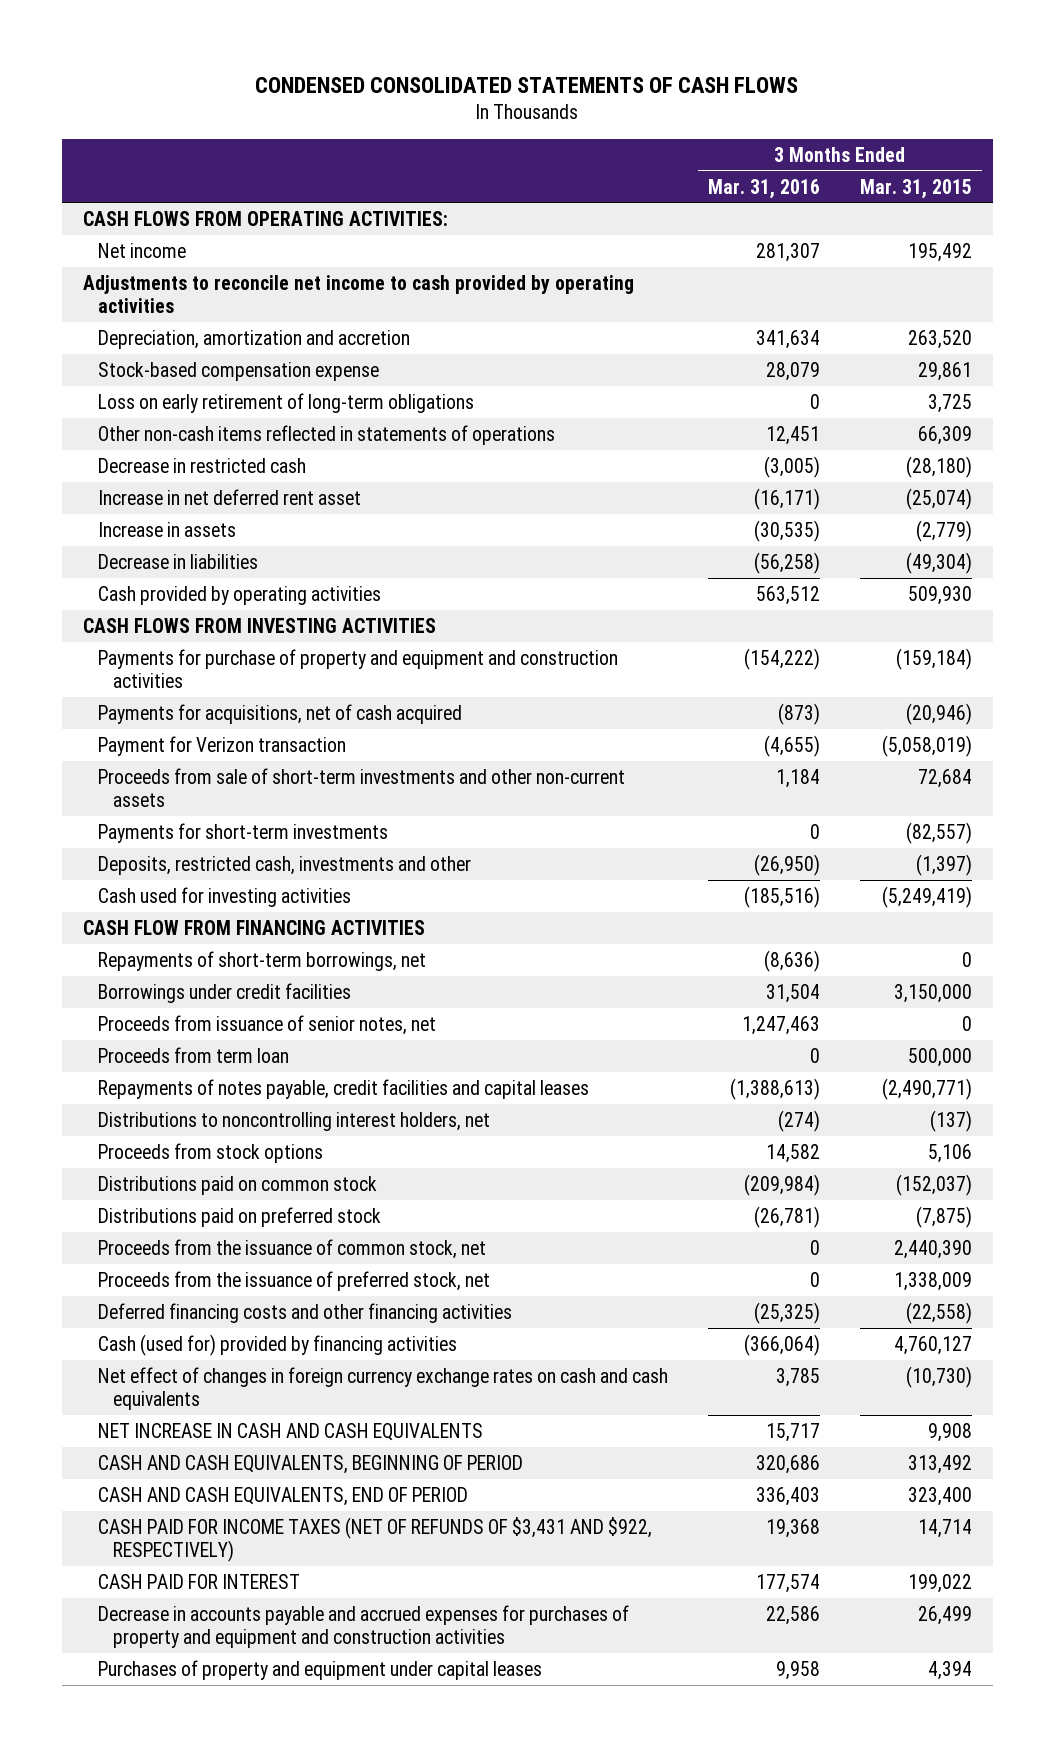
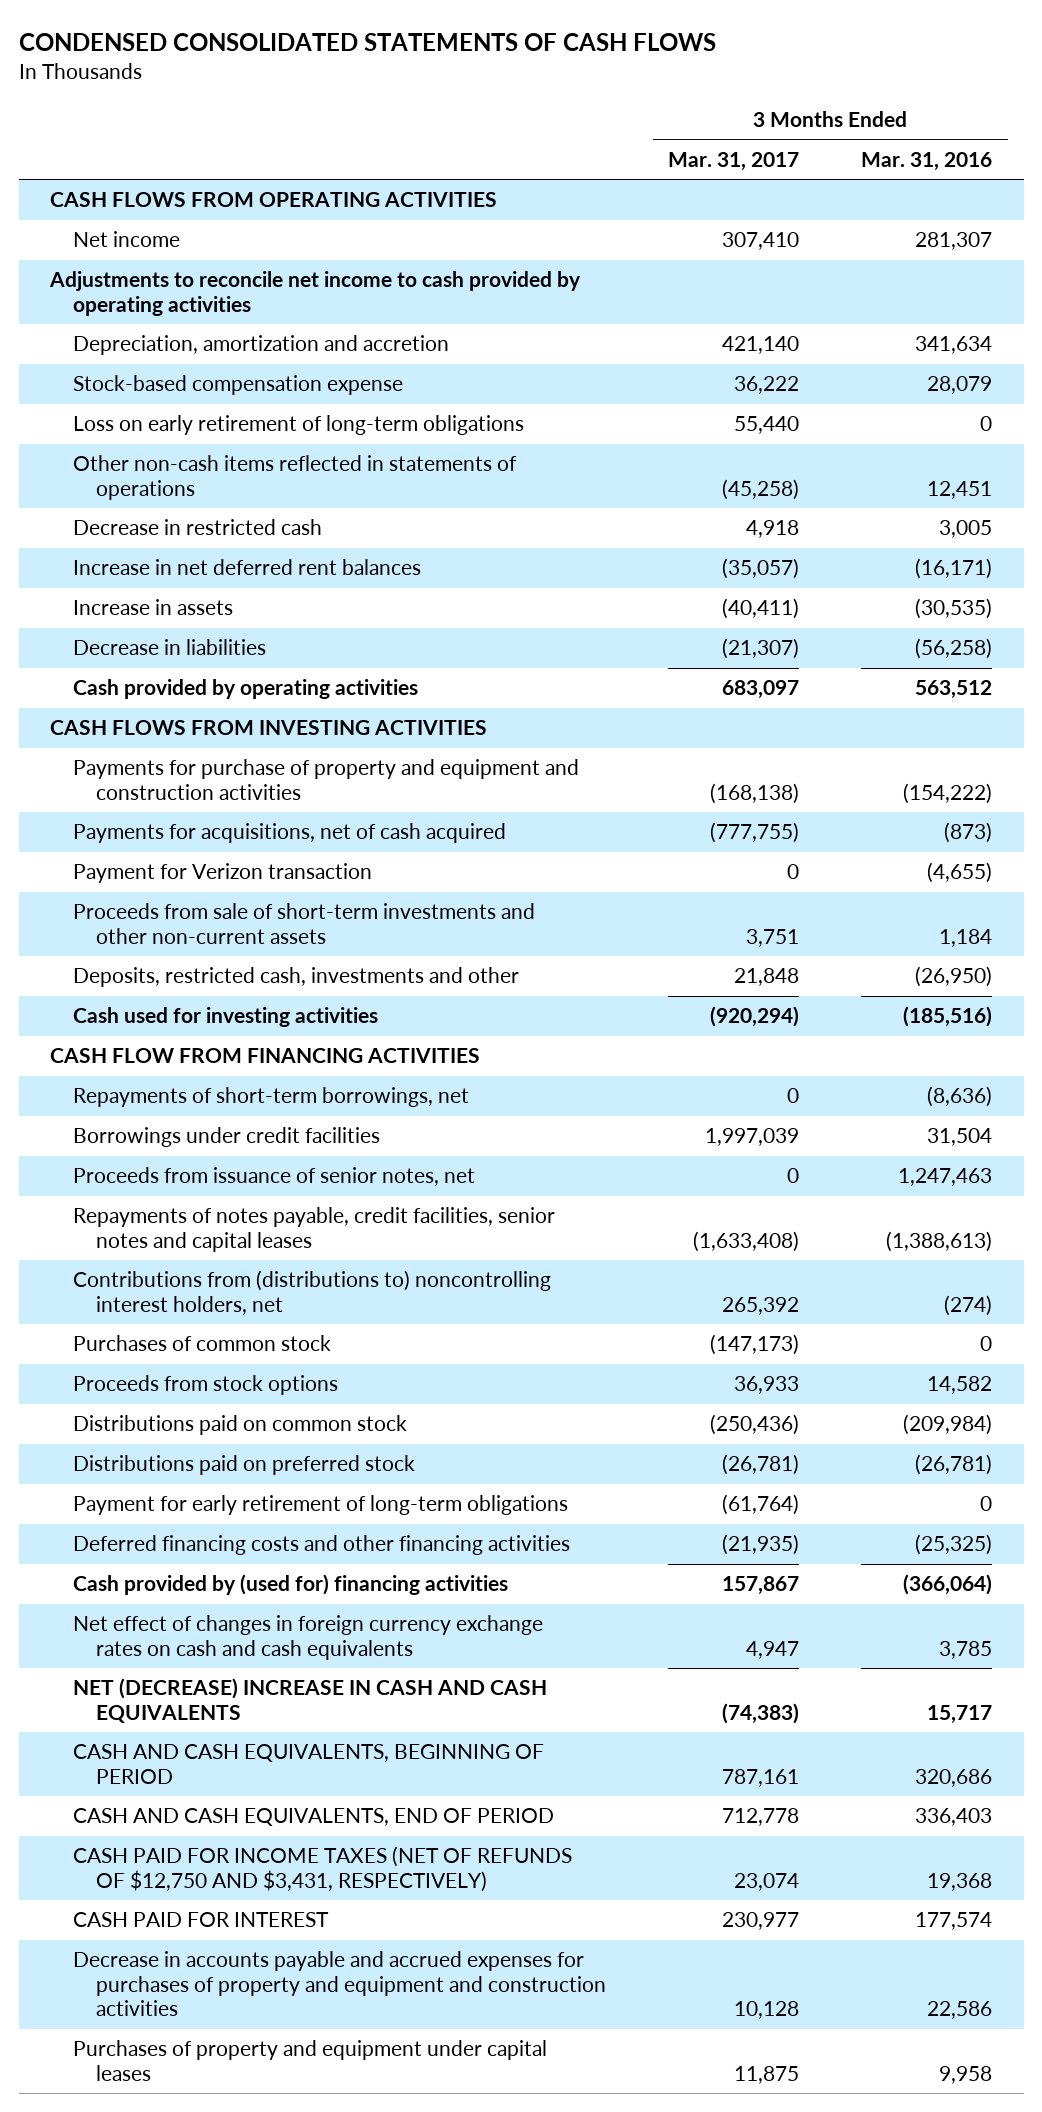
[860,178,973,199] Mar. 31, 2015 -> none
none -> [668,151,800,171] Mar. 31, 2017
[82,210,448,226] CASH FLOWS FROM OPERATING ACTIVITIES: -> [49,192,497,208] CASH FLOWS FROM OPERATING ACTIVITIES
[763,455,820,478] (3,005) -> [939,520,993,539] 3,005
[97,488,361,505] Increase in net deferred rent asset -> [72,559,421,576] Increase in net deferred rent balances
[97,822,388,843] Payments for short-term investments -> none
[97,1046,289,1063] Proceeds from term loan -> none
[97,1078,589,1099] Repayments of notes payable, credit facilities and capital leases -> [72,1207,555,1252] Repayments of notes payable, credit facilities, senior notes and capital leases
[97,1111,490,1131] Distributions to noncontrolling interest holders, net -> [72,1270,551,1315] Contributions from (distributions to) noncontrolling interest holders, net
none -> [72,1335,331,1352] Purchases of common stock
[97,1238,486,1259] Proceeds from the issuance of common stock, net -> none
[97,1270,490,1291] Proceeds from the issuance of preferred stock, net -> none
none -> [72,1495,568,1516] Payment for early retirement of long-term obligations
[97,1333,457,1356] Cash (used for) provided by financing activities -> [72,1574,508,1596] Cash provided by (used for) financing activities
[97,1422,483,1441] NET INCREASE IN CASH AND CASH EQUIVALENTS -> [72,1678,547,1723] NET (DECREASE) INCREASE IN CASH AND CASH EQUIVALENTS
[97,1516,652,1562] CASH PAID FOR INCOME TAXES (NET OF REFUNDS OF $3,431 AND $922, RESPECTIVELY) -> [72,1846,572,1892] CASH PAID FOR INCOME TAXES (NET OF REFUNDS OF $12,750 AND $3,431, RESPECTIVELY)

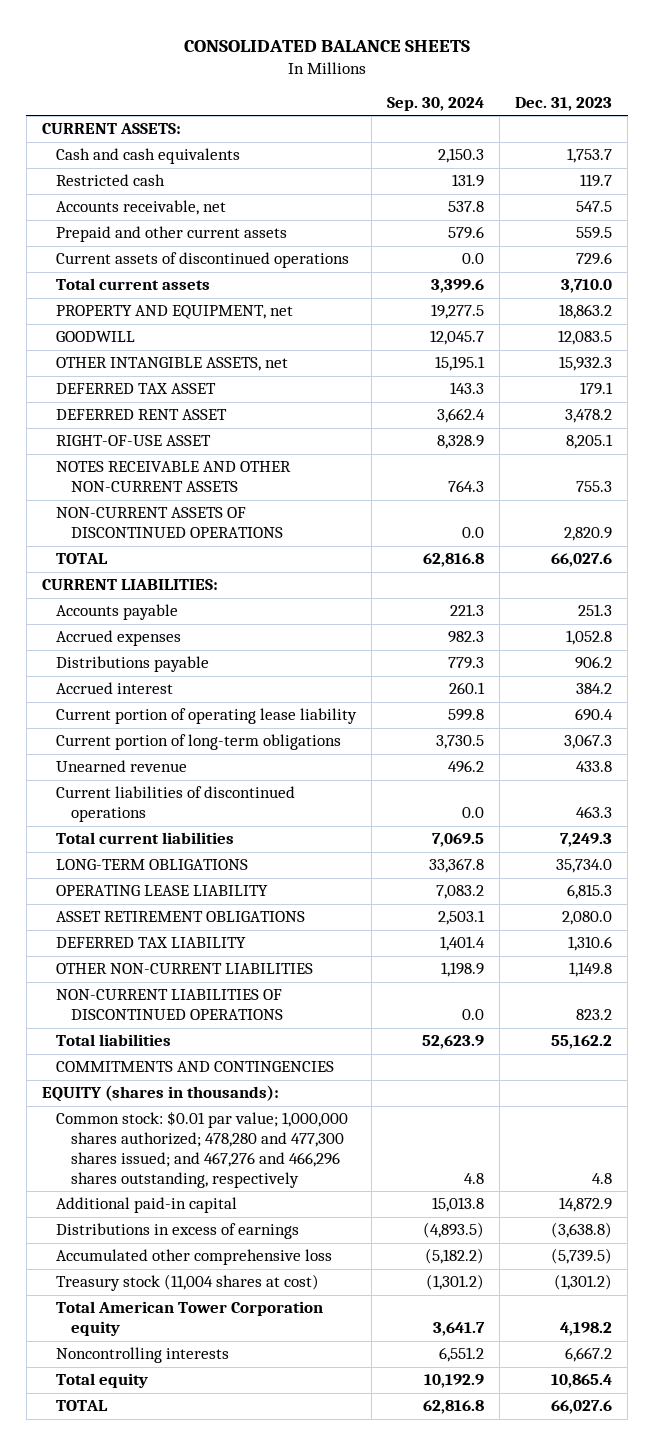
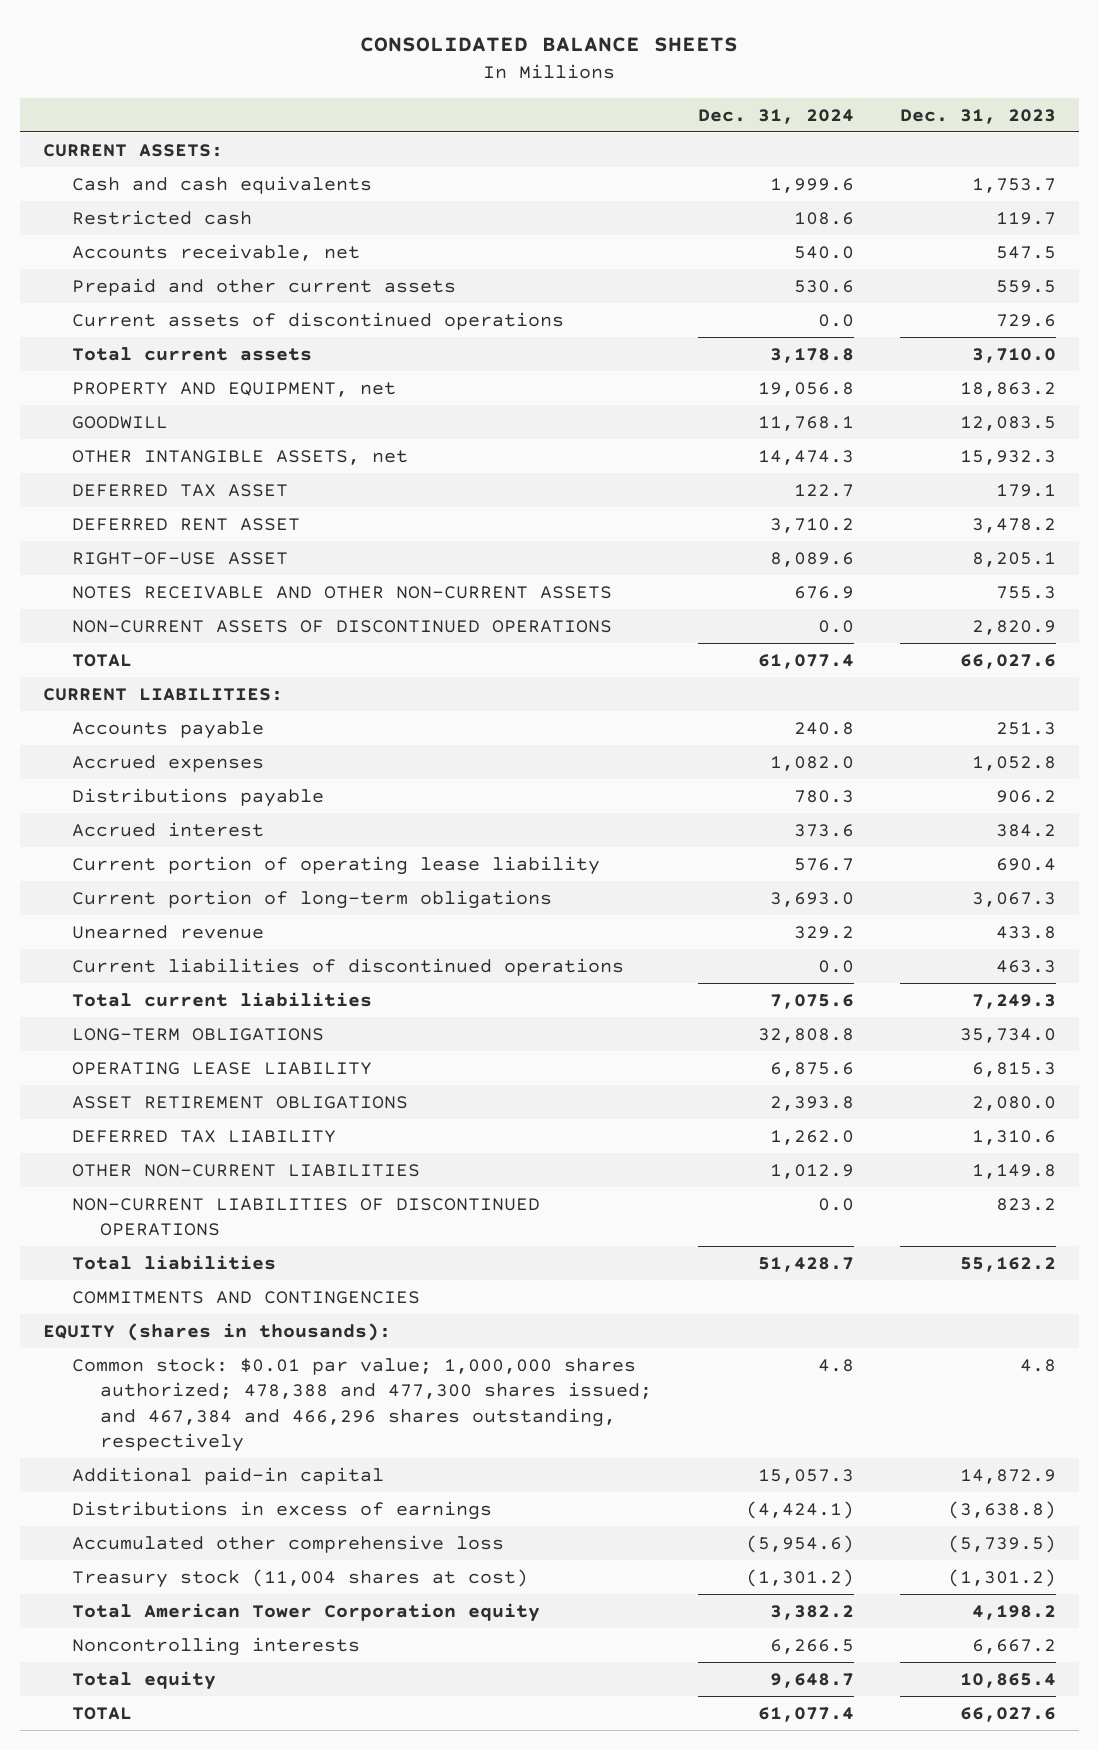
[387,97,485,112] Sep. 30, 2024 -> none
none -> [698,108,855,124] Dec. 31, 2024
[56,1111,349,1189] Common stock: $0.01 par value; 1,000,000 shares authorized; 478,280 and 477,300 shares issued; and 467,276 and 466,296 shares outstanding, respectively -> [71,1357,653,1452] Common stock: $0.01 par value; 1,000,000 shares authorized; 478,388 and 477,300 shares issued; and 467,384 and 466,296 shares outstanding, respectively

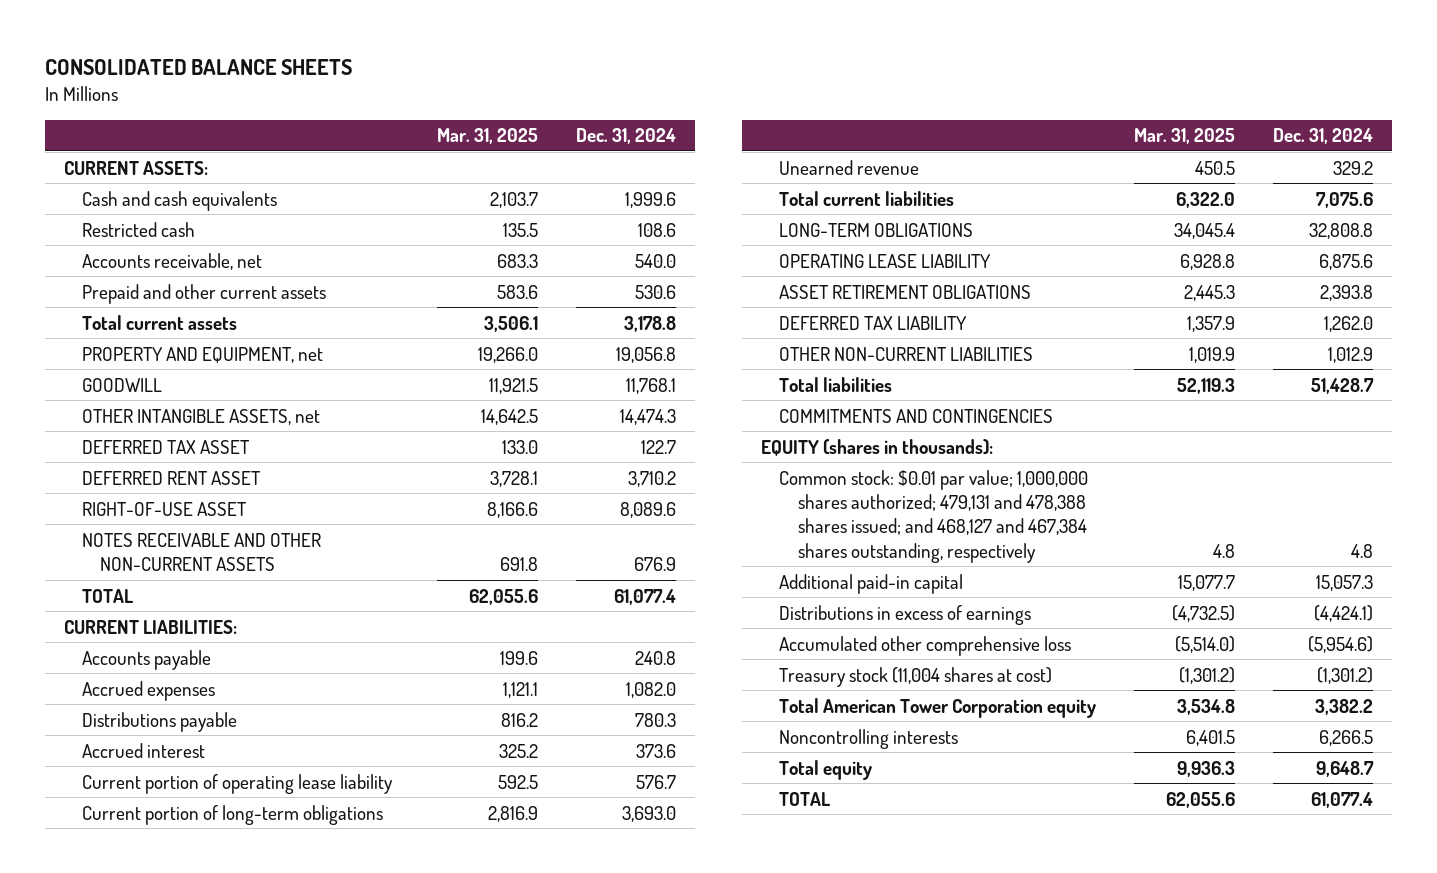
[899,108,1056,124] Dec. 31, 2023 -> none
none -> [436,128,538,145] Mar. 31, 2025
[71,311,564,330] Current assets of discontinued operations -> none
[71,619,612,633] NON-CURRENT ASSETS OF DISCONTINUED OPERATIONS -> none
[71,957,624,976] Current liabilities of discontinued operations -> none
[71,1197,540,1237] NON-CURRENT LIABILITIES OF DISCONTINUED OPERATIONS -> none
[71,1357,653,1452] Common stock: $0.01 par value; 1,000,000 shares authorized; 478,388 and 477,300 shares issued; and 467,384 and 466,296 shares outstanding, respectively -> [779,469,1089,563] Common stock: $0.01 par value; 1,000,000 shares authorized; 479,131 and 478,388 shares issued; and 468,127 and 467,384 shares outstanding, respectively

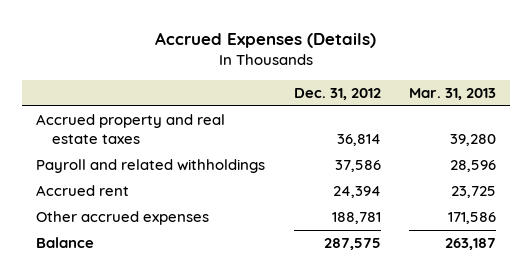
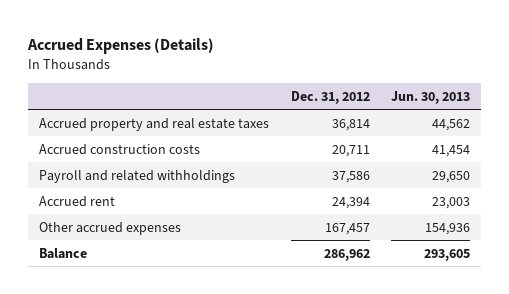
[409,88,497,101] Mar. 31, 2013 -> none
none -> [391,90,471,104] Jun. 30, 2013
none -> [39,143,201,155] Accrued construction costs
[331,212,381,225] 188,781 -> [324,222,370,235] 167,457
[323,238,381,251] 287,575 -> [323,248,370,261] 286,962

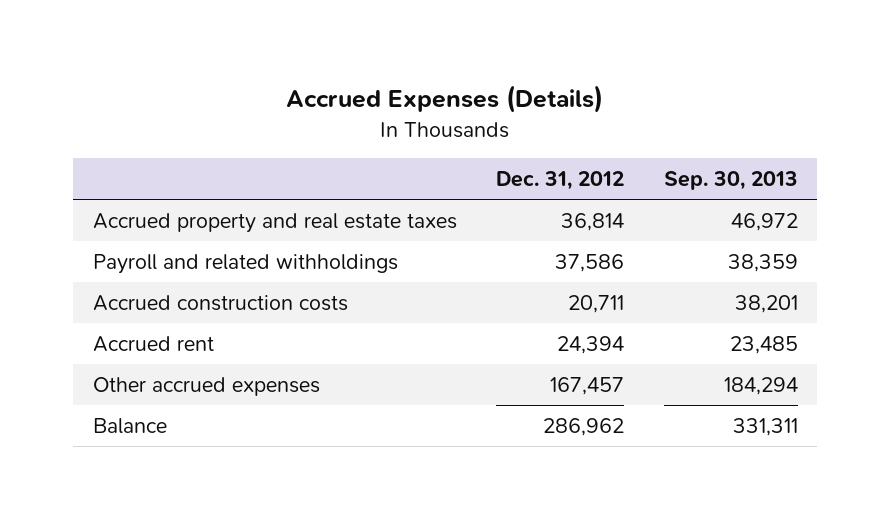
[391,90,471,104] Jun. 30, 2013 -> none
none -> [663,171,798,191] Sep. 30, 2013
[39,143,201,155] Accrued construction costs -> [93,294,349,311] Accrued construction costs

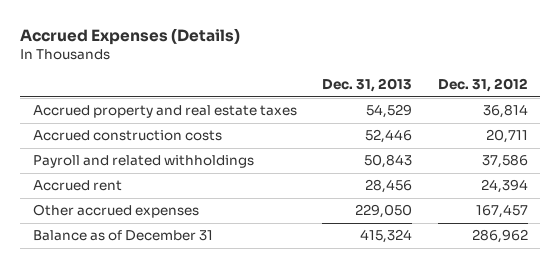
[663,171,798,191] Sep. 30, 2013 -> none
none -> [322,78,413,93] Dec. 31, 2013
[93,253,399,274] Payroll and related withholdings -> [32,155,254,169] Payroll and related withholdings
[93,417,168,434] Balance -> [32,230,213,242] Balance as of December 31

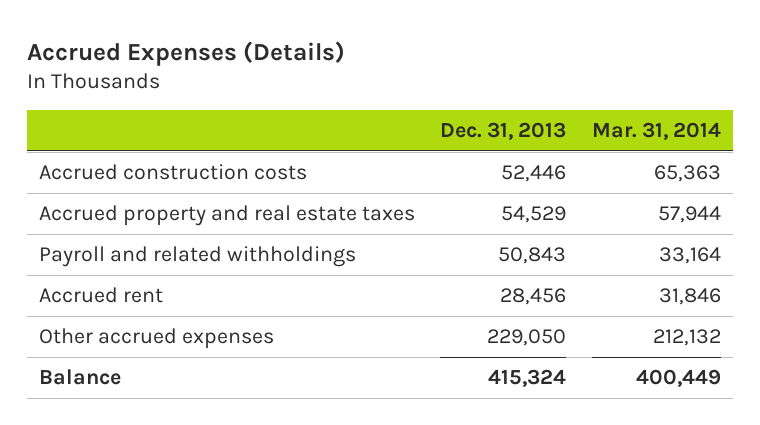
[437,78,528,93] Dec. 31, 2012 -> none
none -> [591,122,721,141] Mar. 31, 2014
[32,105,297,119] Accrued property and real estate taxes -> [39,205,416,227] Accrued property and real estate taxes
[32,230,213,242] Balance as of December 31 -> [39,369,122,386] Balance

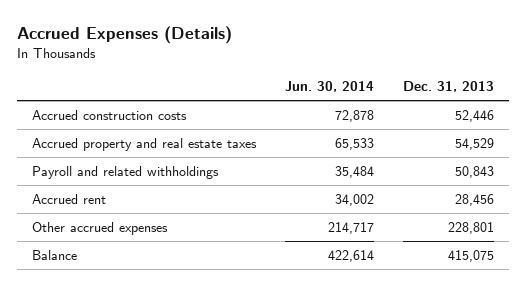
[591,122,721,141] Mar. 31, 2014 -> none
none -> [285,81,375,93] Jun. 30, 2014
[487,329,567,347] 229,050 -> [448,221,495,234] 228,801
[488,369,567,388] 415,324 -> [448,249,495,262] 415,075

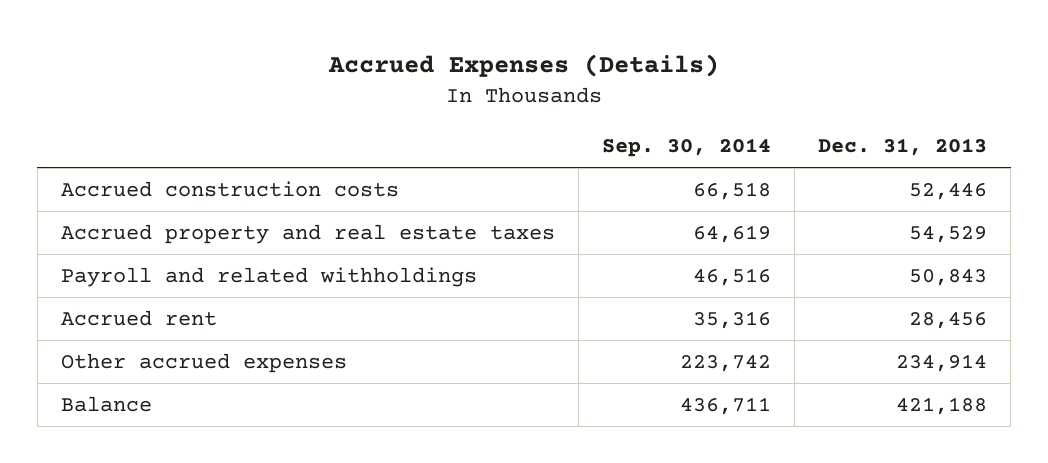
[285,81,375,93] Jun. 30, 2014 -> none
none -> [601,137,771,157] Sep. 30, 2014
[448,221,495,234] 228,801 -> [896,354,988,373] 234,914
[448,249,495,262] 415,075 -> [896,397,988,416] 421,188

